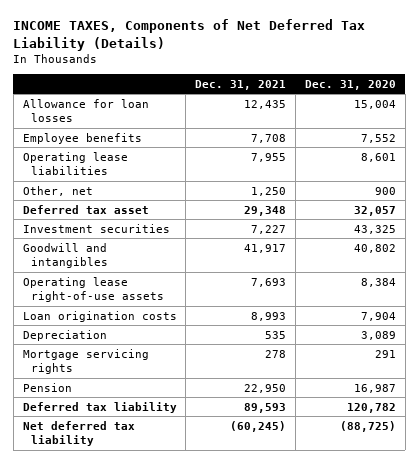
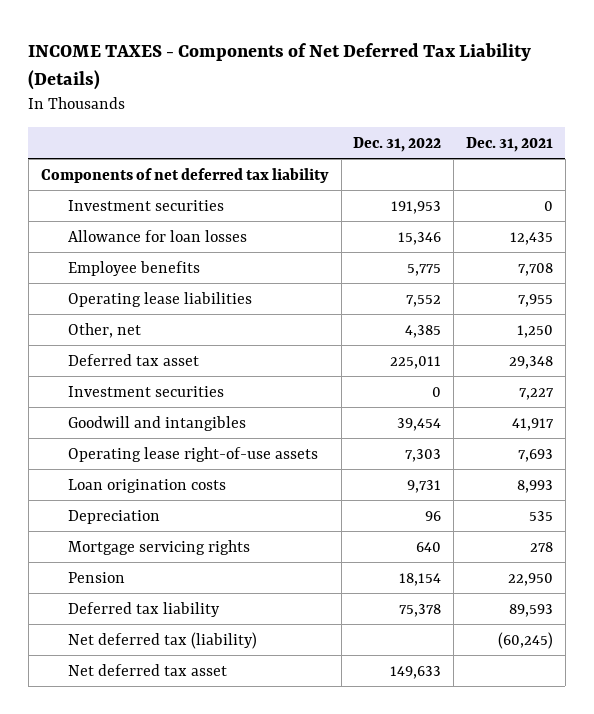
[13,19,366,51] INCOME TAXES, Components of Net Deferred Tax Liability (Details) -> [28,42,532,90] INCOME TAXES - Components of Net Deferred Tax Liability (Details)
[305,79,397,90] Dec. 31, 2020 -> none
none -> [353,137,442,153] Dec. 31, 2022
none -> [40,167,329,183] Components of net deferred tax liability
none -> [67,199,224,211] Investment securities
[22,420,135,447] Net deferred tax liability -> [67,631,257,649] Net deferred tax (liability)
none -> [67,663,227,676] Net deferred tax asset

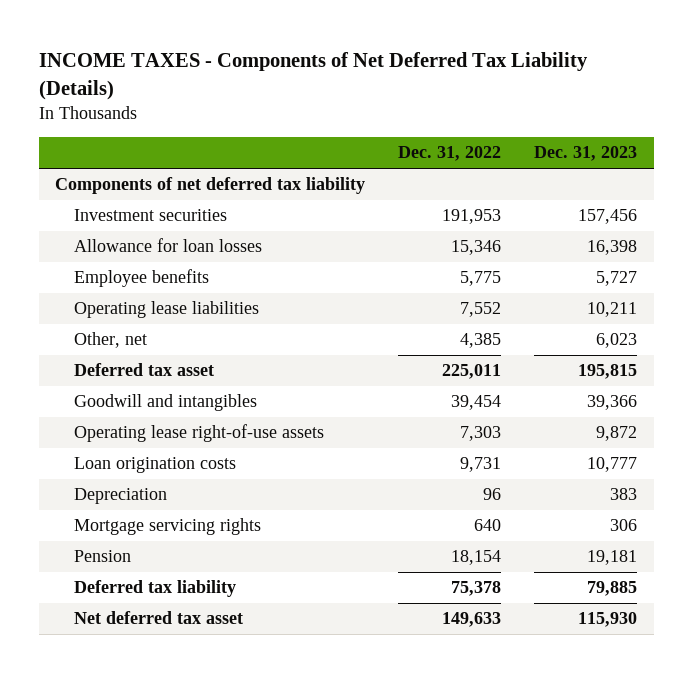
[466,137,554,153] Dec. 31, 2021 -> none
none -> [534,146,638,162] Dec. 31, 2023
[67,385,224,397] Investment securities -> none
[67,631,257,649] Net deferred tax (liability) -> none

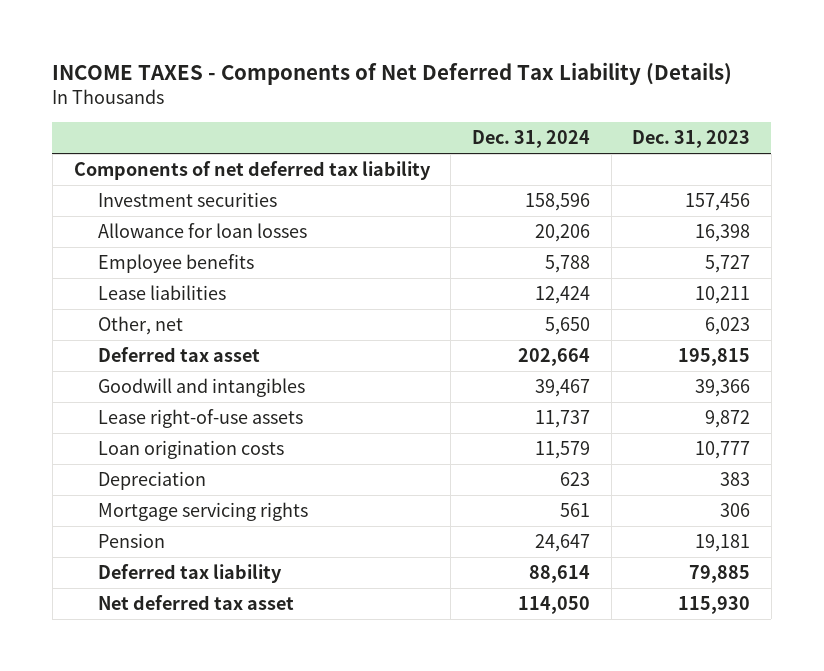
[398,146,502,162] Dec. 31, 2022 -> none
none -> [471,130,590,149] Dec. 31, 2024
[74,301,260,319] Operating lease liabilities -> [98,285,227,301] Lease liabilities
[74,424,325,443] Operating lease right-of-use assets -> [98,409,304,429] Lease right-of-use assets

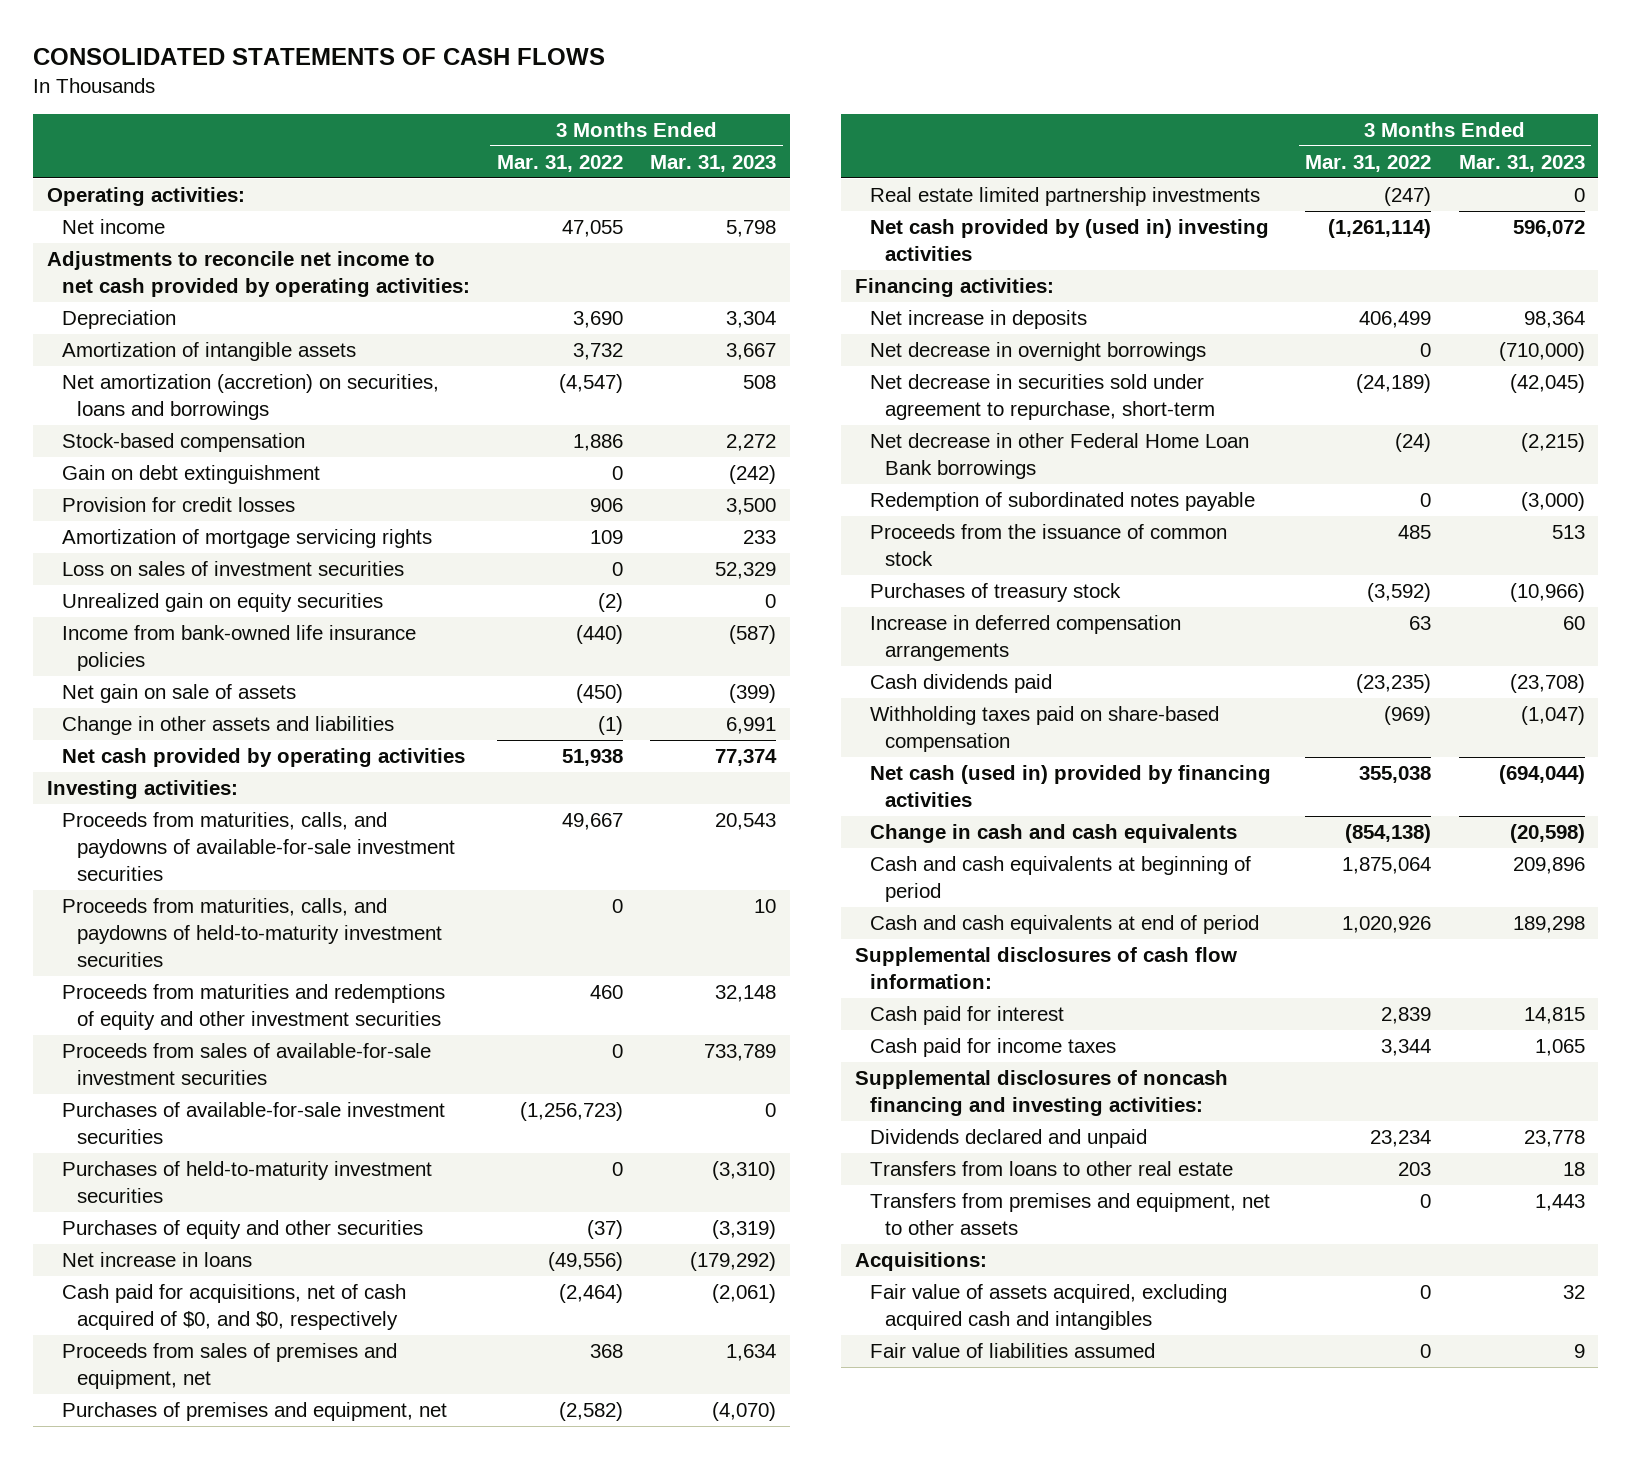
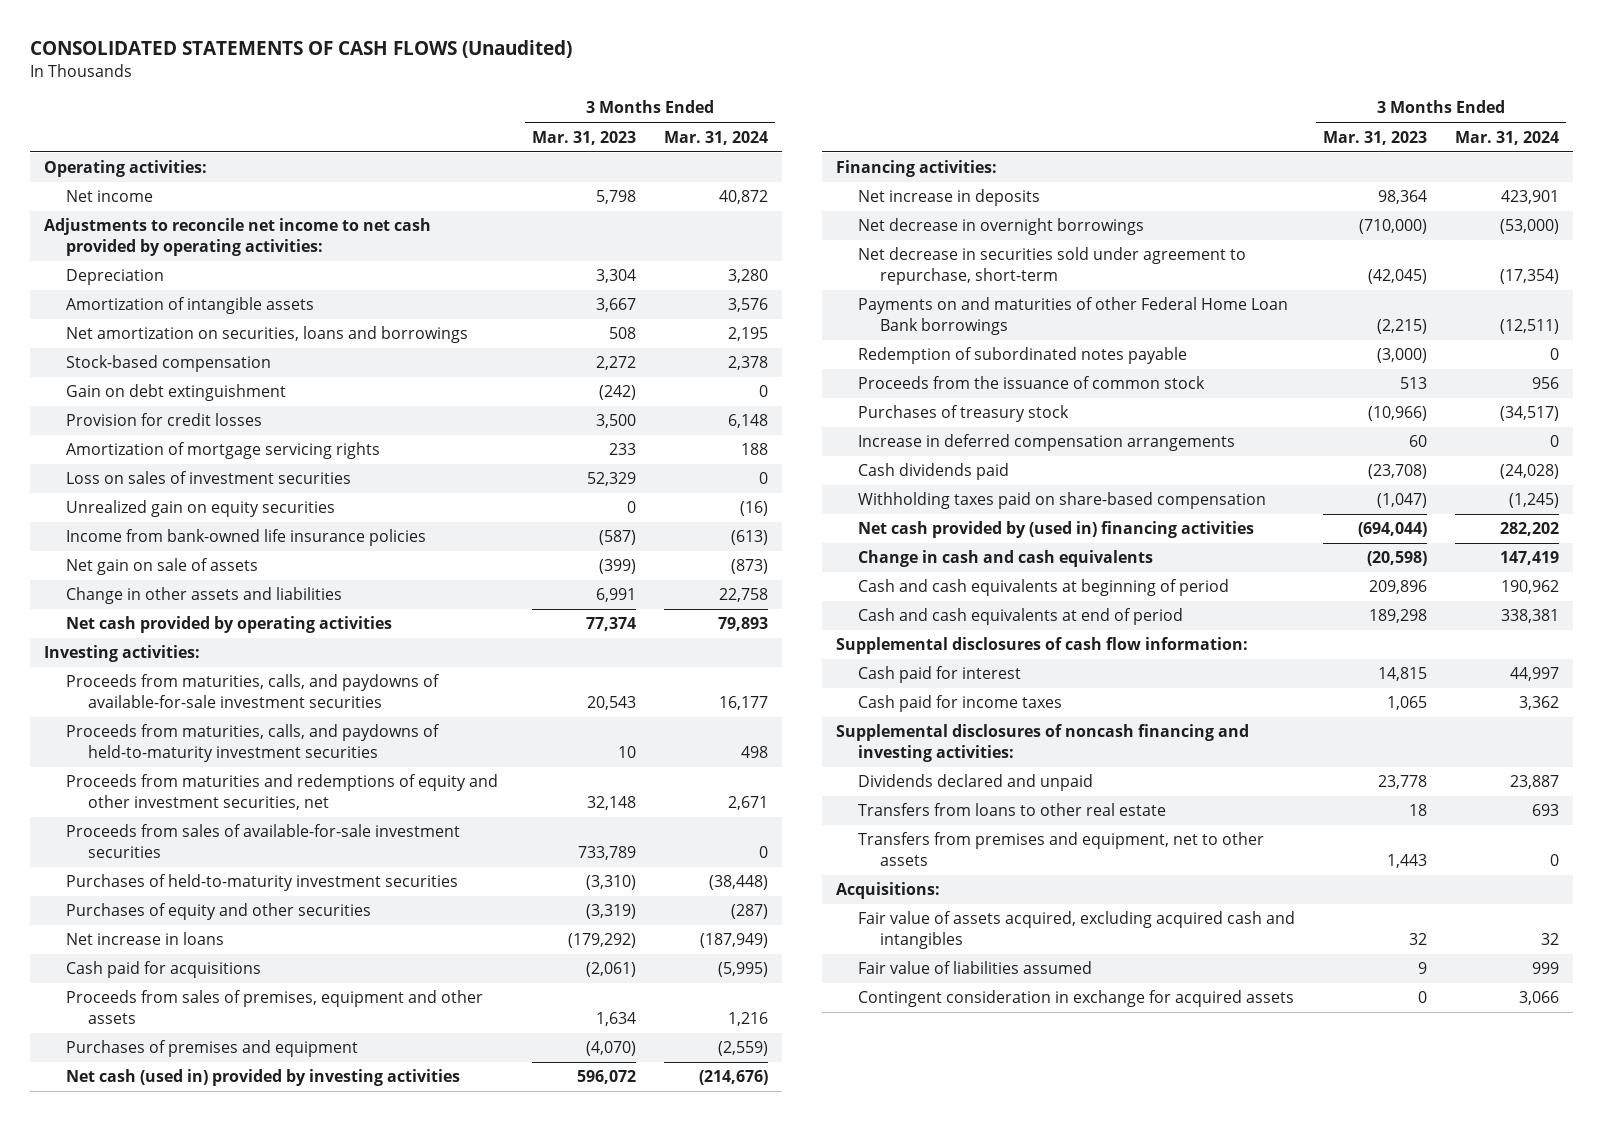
[32,48,605,66] CONSOLIDATED STATEMENTS OF CASH FLOWS -> [30,40,573,59] CONSOLIDATED STATEMENTS OF CASH FLOWS (Unaudited)
[496,155,623,173] Mar. 31, 2022 -> none
none -> [663,130,768,145] Mar. 31, 2024
[61,374,439,421] Net amortization (accretion) on securities, loans and borrowings -> [66,326,469,344] Net amortization on securities, loans and borrowings
[61,984,445,1031] Proceeds from maturities and redemptions of equity and other investment securities -> [66,774,499,810] Proceeds from maturities and redemptions of equity and other investment securities, net
[61,1102,445,1145] Purchases of available-for-sale investment securities -> none
[870,187,1261,207] Real estate limited partnership investments -> none
[61,1284,406,1331] Cash paid for acquisitions, net of cash acquired of $0, and $0, respectively -> [66,961,262,979] Cash paid for acquisitions
[61,1343,397,1390] Proceeds from sales of premises and equipment, net -> [66,990,484,1024] Proceeds from sales of premises, equipment and other assets
[61,1402,447,1422] Purchases of premises and equipment, net -> [66,1040,359,1058] Purchases of premises and equipment
[870,219,1270,262] Net cash provided by (used in) investing activities -> [66,1069,461,1087] Net cash (used in) provided by investing activities
[870,433,1250,480] Net decrease in other Federal Home Loan Bank borrowings -> [857,297,1288,335] Payments on and maturities of other Federal Home Loan Bank borrowings
[870,765,1272,808] Net cash (used in) provided by financing activities -> [857,521,1254,539] Net cash provided by (used in) financing activities
none -> [857,990,1294,1008] Contingent consideration in exchange for acquired assets

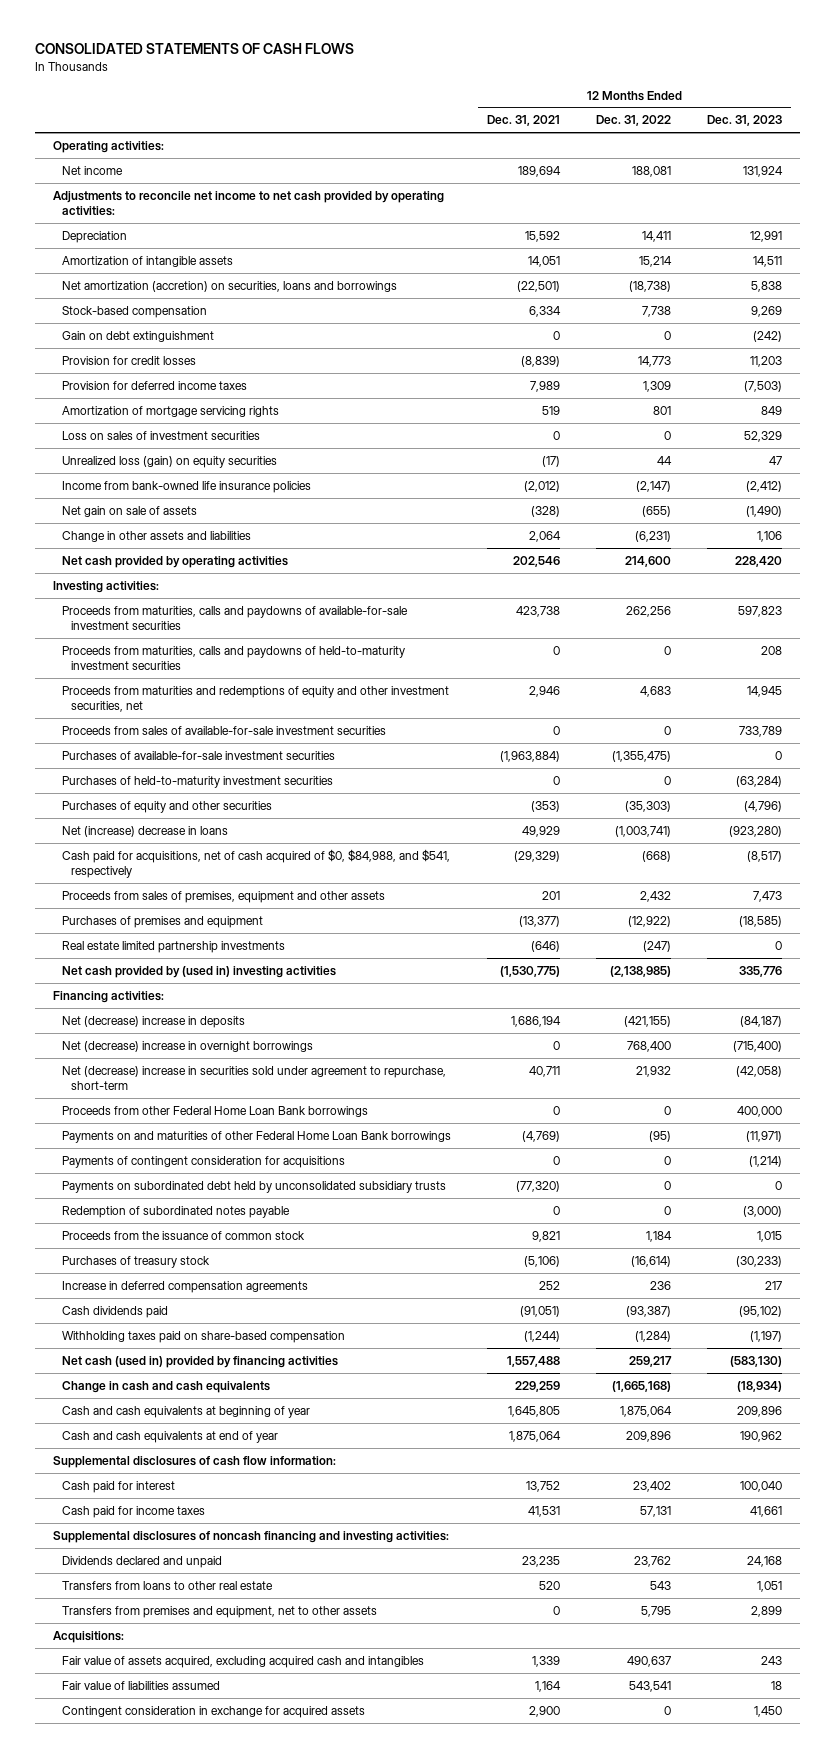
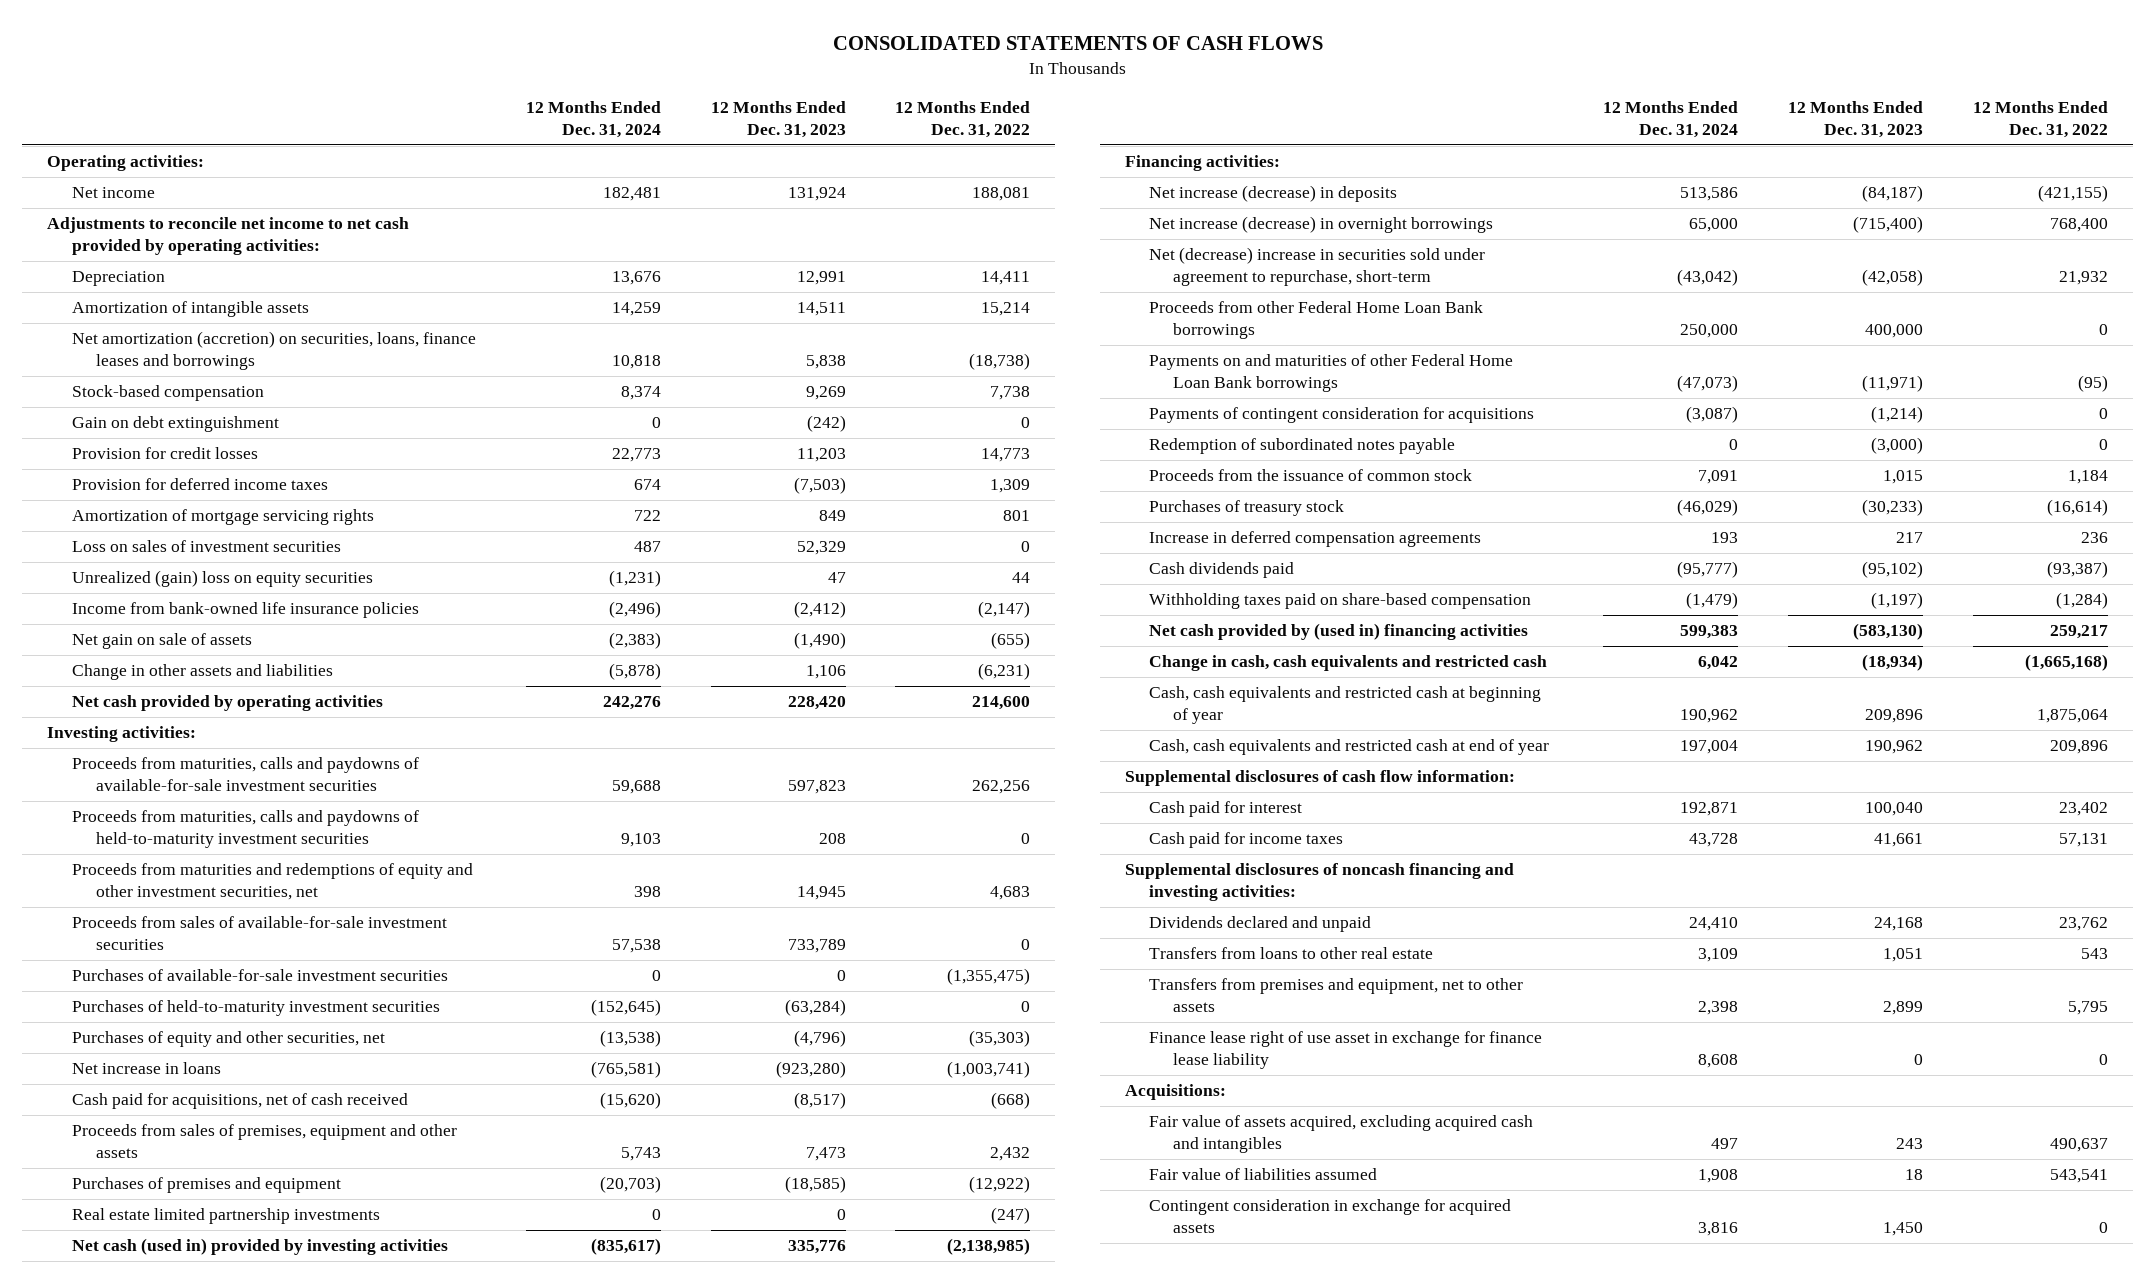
[487,115,561,127] Dec. 31, 2021 -> none
none -> [525,101,661,138] 12 Months Ended Dec. 31, 2024
[62,280,398,292] Net amortization (accretion) on securities, loans and borrowings -> [71,331,476,371] Net amortization (accretion) on securities, loans, finance leases and borrowings
[62,455,278,468] Unrealized loss (gain) on equity securities -> [71,570,373,588] Unrealized (gain) loss on equity securities
[62,800,273,813] Purchases of equity and other securities -> [71,1031,385,1048] Purchases of equity and other securities, net
[62,825,229,837] Net (increase) decrease in loans -> [71,1062,221,1075] Net increase in loans
[62,848,451,878] Cash paid for acquisitions, net of cash acquired of $0, $84,988, and $541, respectively -> [71,1093,408,1110] Cash paid for acquisitions, net of cash received
[62,965,337,978] Net cash provided by (used in) investing activities -> [71,1238,448,1256] Net cash (used in) provided by investing activities
[62,1015,246,1028] Net (decrease) increase in deposits -> [1148,185,1397,203] Net increase (decrease) in deposits
[62,1040,314,1052] Net (decrease) increase in overnight borrowings -> [1148,216,1493,234] Net increase (decrease) in overnight borrowings
[62,1180,447,1193] Payments on subordinated debt held by unconsolidated subsidiary trusts -> none
[62,1355,339,1368] Net cash (used in) provided by financing activities -> [1148,623,1528,641] Net cash provided by (used in) financing activities
[62,1380,271,1393] Change in cash and cash equivalents -> [1148,655,1547,672] Change in cash, cash equivalents and restricted cash
[62,1405,311,1418] Cash and cash equivalents at beginning of year -> [1148,686,1541,725] Cash, cash equivalents and restricted cash at beginning of year
[62,1430,279,1443] Cash and cash equivalents at end of year -> [1148,739,1549,756] Cash, cash equivalents and restricted cash at end of year
none -> [1148,1031,1542,1070] Finance lease right of use asset in exchange for finance lease liability

